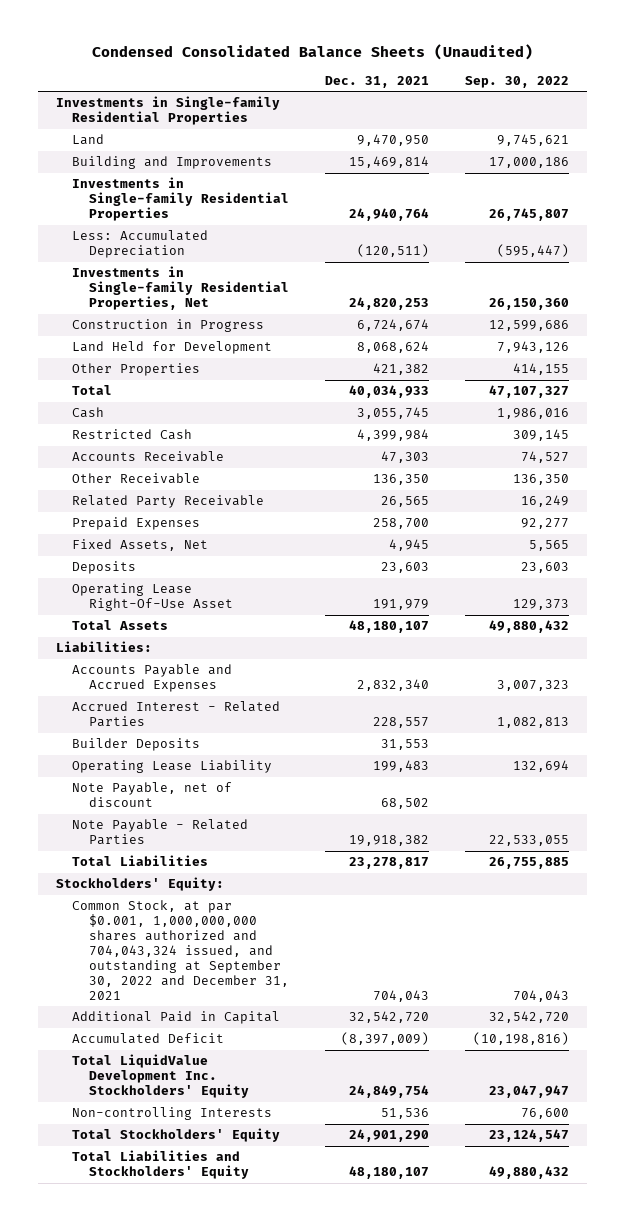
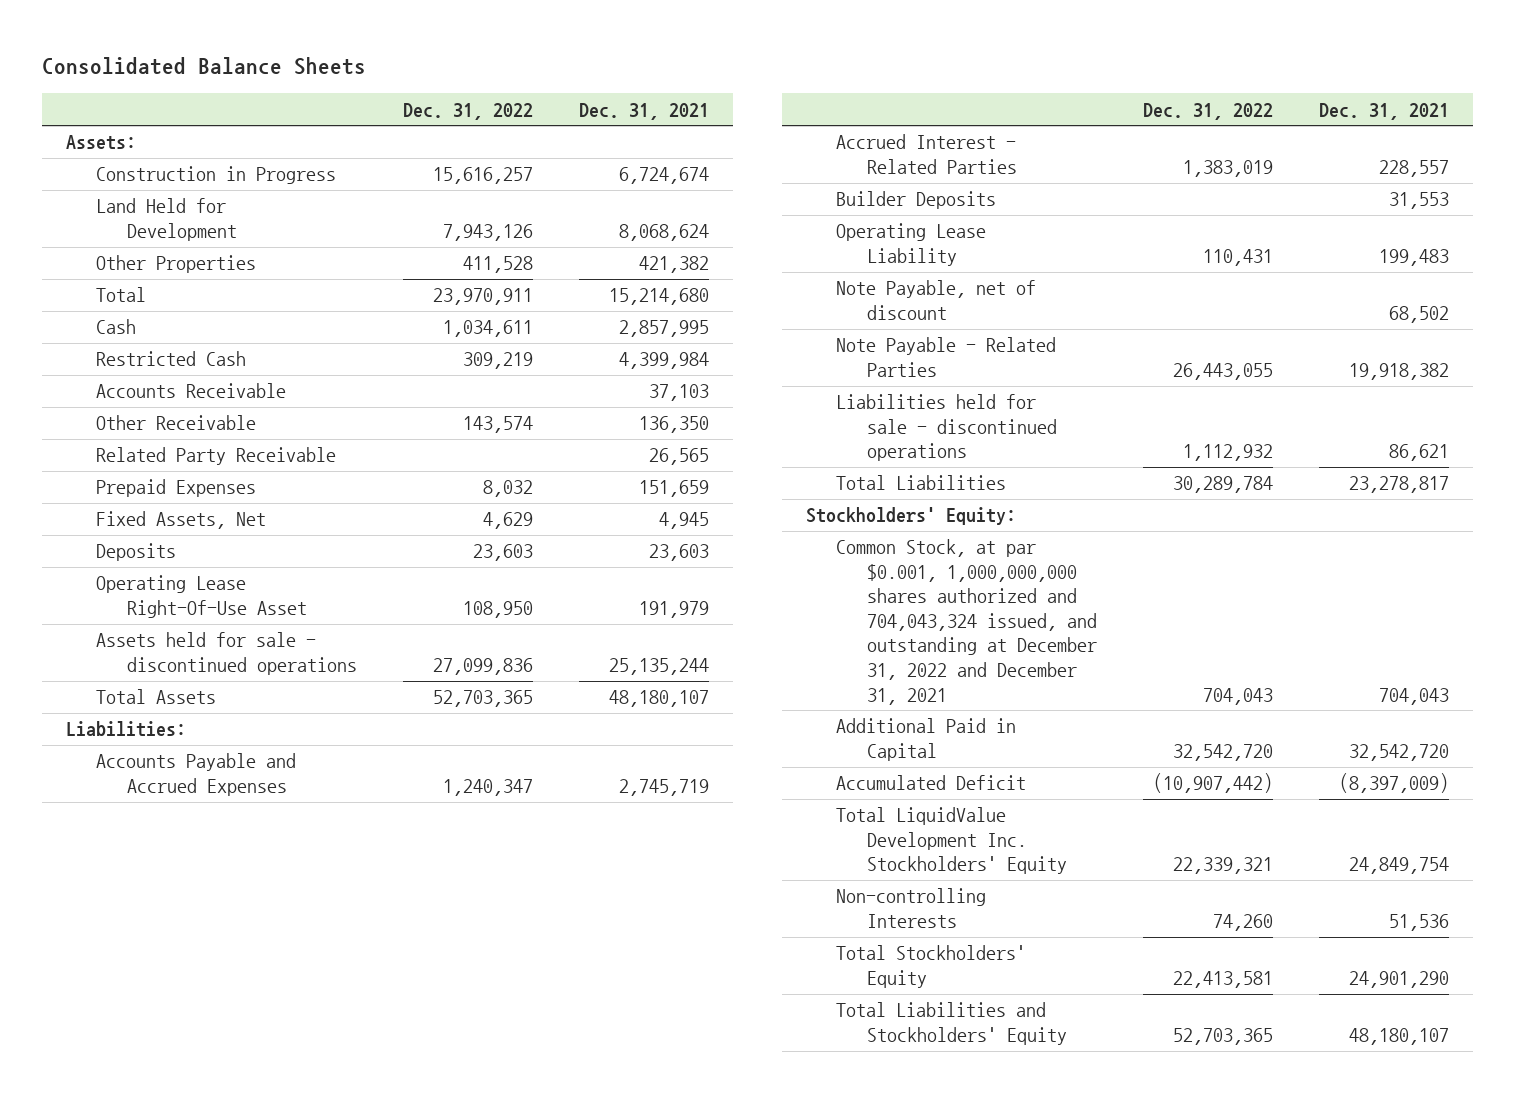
[91,44,533,61] Condensed Consolidated Balance Sheets (Unaudited) -> [42,57,367,76] Consolidated Balance Sheets
[465,75,570,88] Sep. 30, 2022 -> none
none -> [403,102,534,120] Dec. 31, 2022
[55,96,280,126] Investments in Single-family Residential Properties -> none
[72,134,105,146] Land -> none
[72,156,273,170] Building and Improvements -> none
[72,177,289,222] Investments in Single-family Residential Properties -> none
[72,230,209,259] Less: Accumulated Depreciation -> none
[72,266,289,311] Investments in Single-family Residential Properties, Net -> none
none -> [65,135,136,151] Assets:
[349,385,430,399] 40,034,933 -> [609,288,710,306] 15,214,680
[357,407,430,420] 3,055,745 -> [619,320,710,338] 2,857,995
[381,451,430,464] 47,303 -> [649,384,710,402] 37,103
[373,518,430,530] 258,700 -> [639,480,710,498] 151,659
none -> [96,632,357,675] Assets held for sale - discontinued operations
[357,679,430,692] 2,832,340 -> [619,778,710,796] 2,745,719
none -> [836,394,1057,462] Liabilities held for sale - discontinued operations
[72,900,289,1000] Common Stock, at par $0.001, 1,000,000,000 shares authorized and 704,043,324 issued, and outstanding at September 30, 2022 and December 31, 2021 -> [836,539,1097,705] Common Stock, at par $0.001, 1,000,000,000 shares authorized and 704,043,324 issued, and outstanding at December 31, 2022 and December 31, 2021

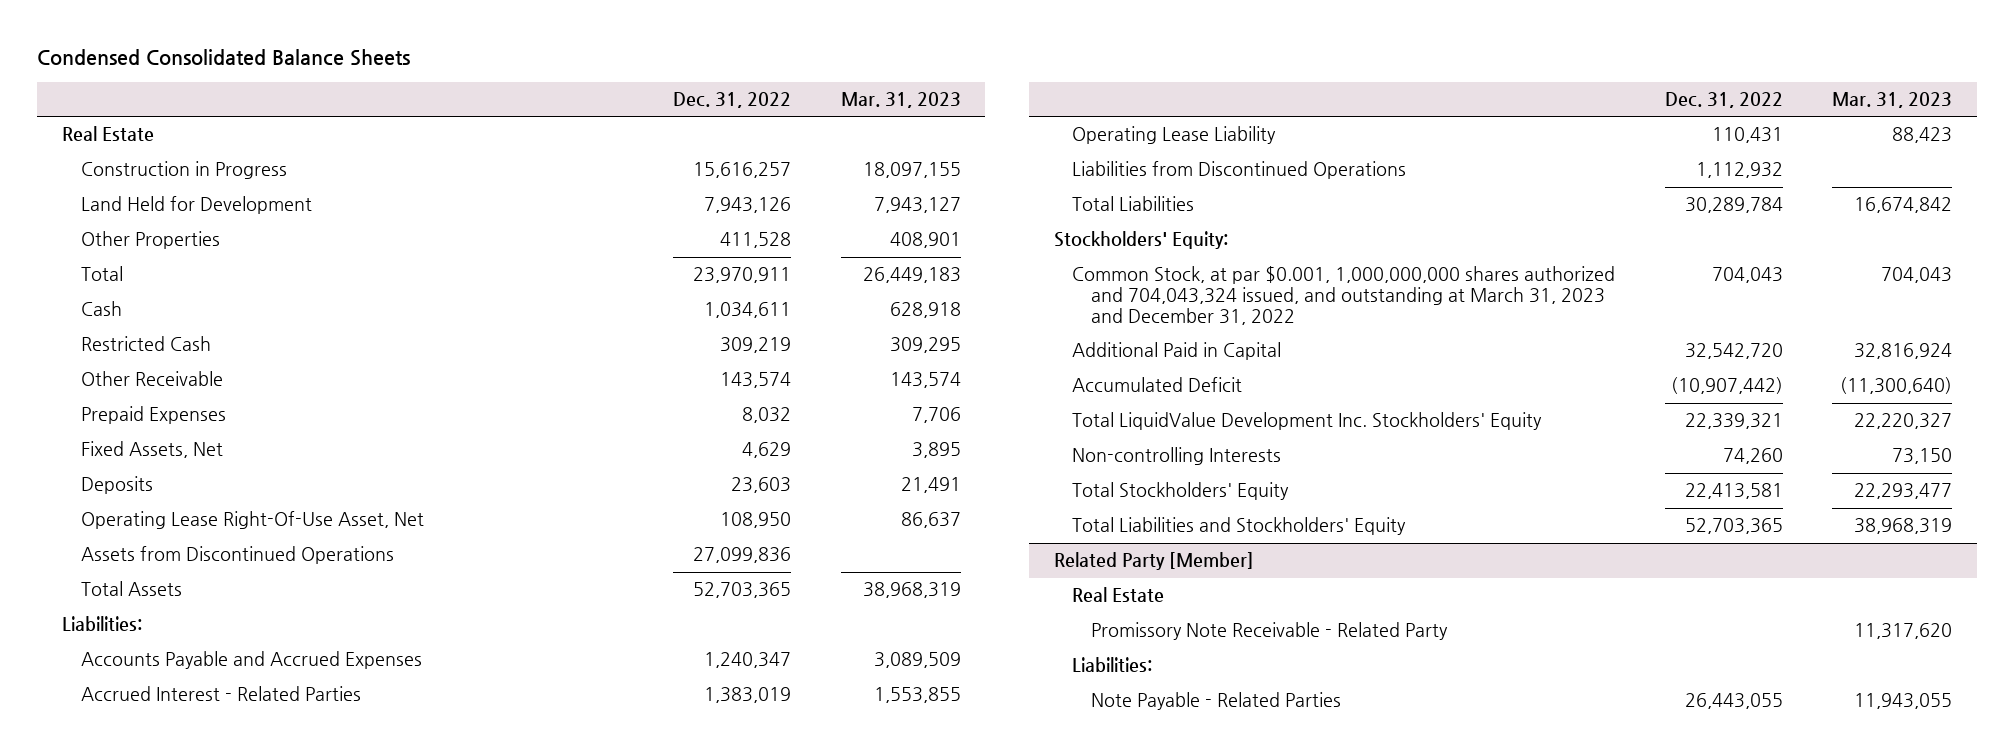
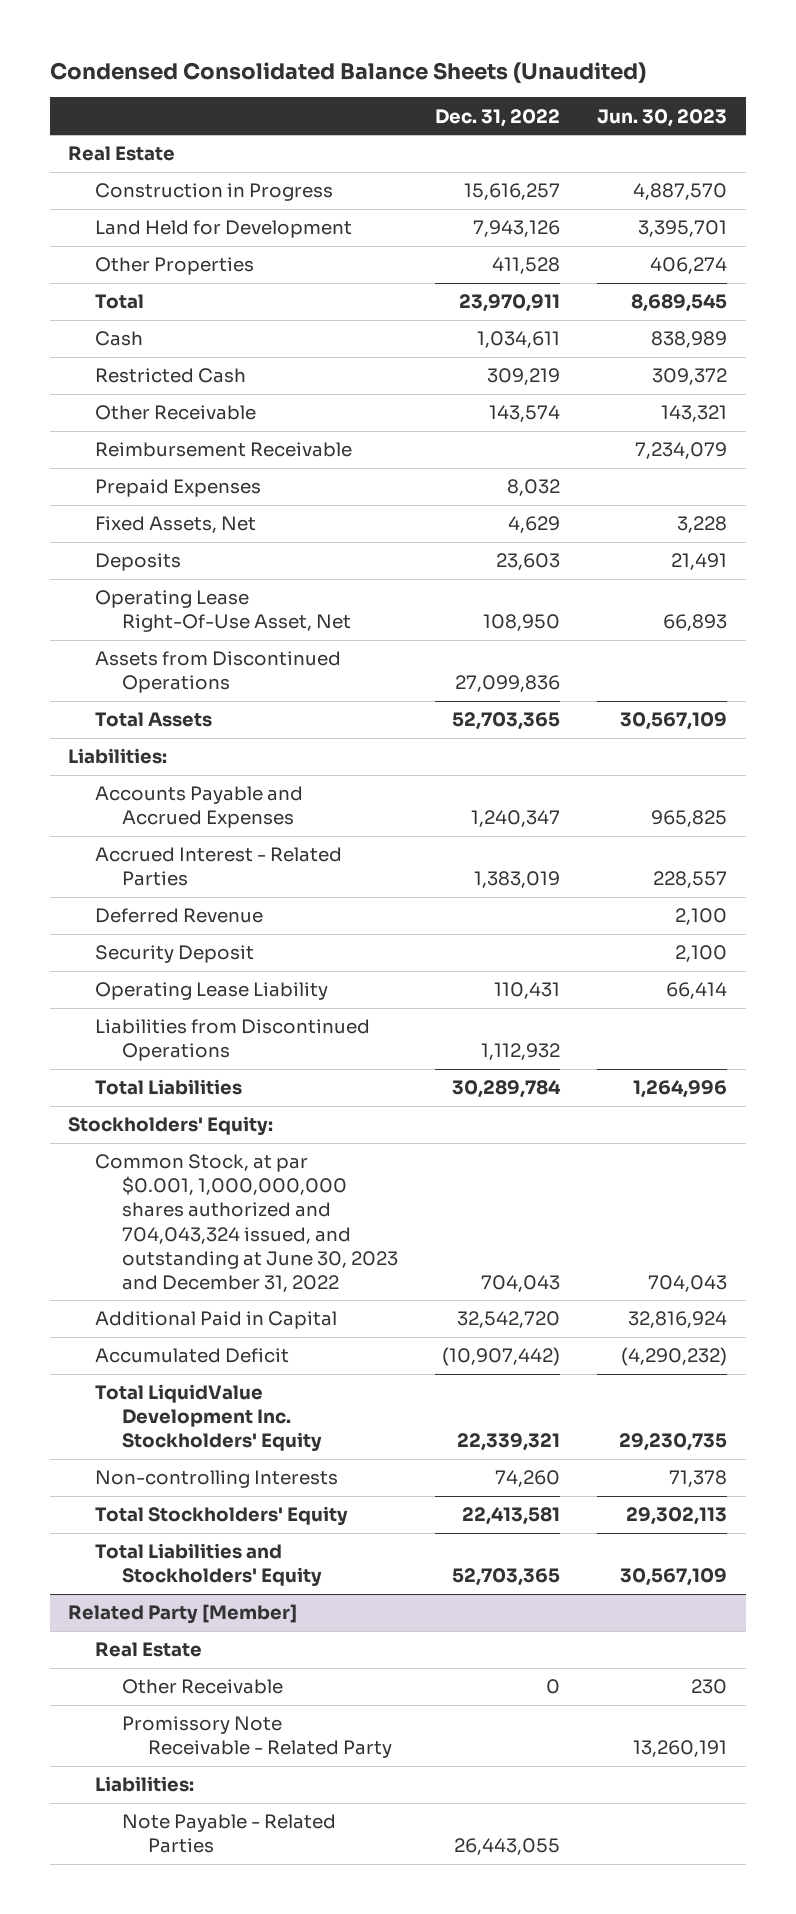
[37,49,411,67] Condensed Consolidated Balance Sheets -> [49,61,646,83] Condensed Consolidated Balance Sheets (Unaudited)
[840,92,961,109] Mar. 31, 2023 -> none
none -> [597,108,728,127] Jun. 30, 2023
none -> [94,442,352,458] Reimbursement Receivable
none -> [94,908,263,924] Deferred Revenue
none -> [94,945,254,964] Security Deposit
[1072,266,1616,326] Common Stock, at par $0.001, 1,000,000,000 shares authorized and 704,043,324 issued, and outstanding at March 31, 2023 and December 31, 2022 -> [94,1154,398,1292] Common Stock, at par $0.001, 1,000,000,000 shares authorized and 704,043,324 issued, and outstanding at June 30, 2023 and December 31, 2022
none -> [121,1679,283,1695] Other Receivable

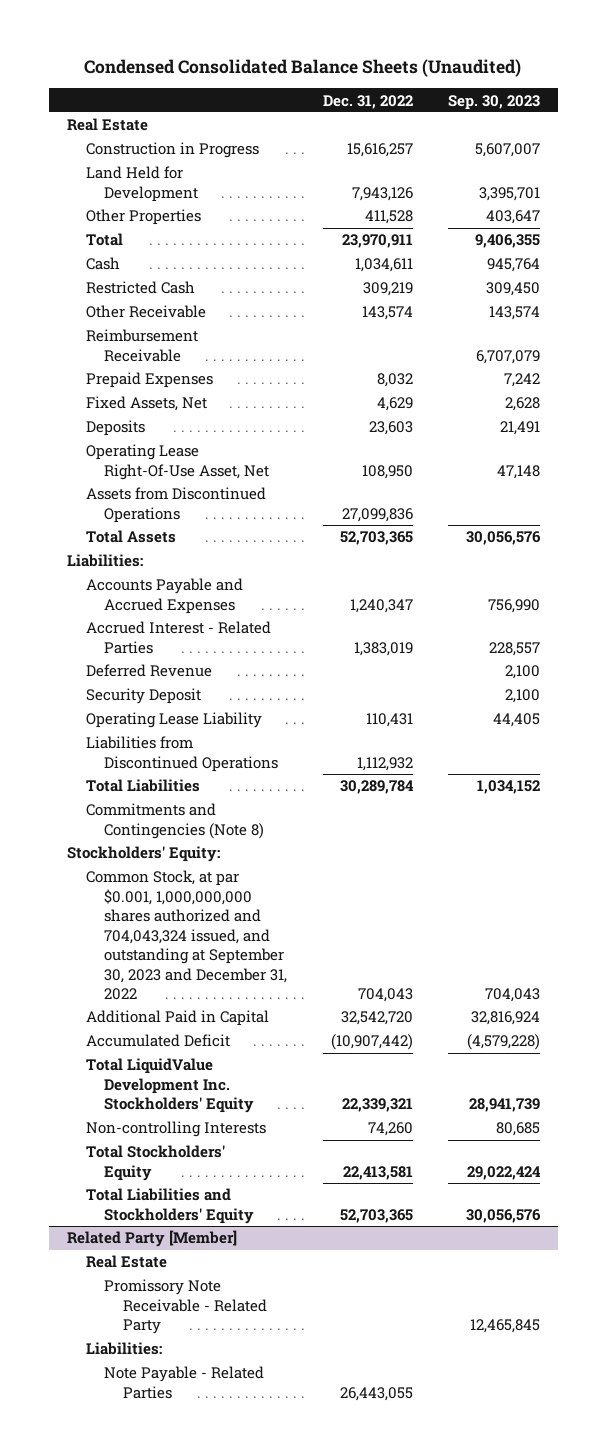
[597,108,728,127] Jun. 30, 2023 -> none
none -> [447,94,540,110] Sep. 30, 2023
none -> [85,803,265,839] Commitments and Contingencies (Note 8)
[94,1154,398,1292] Common Stock, at par $0.001, 1,000,000,000 shares authorized and 704,043,324 issued, and outstanding at June 30, 2023 and December 31, 2022 -> [85,870,288,1000] Common Stock, at par $0.001, 1,000,000,000 shares authorized and 704,043,324 issued, and outstanding at September 30, 2023 and December 31, 2022
[121,1679,283,1695] Other Receivable -> none

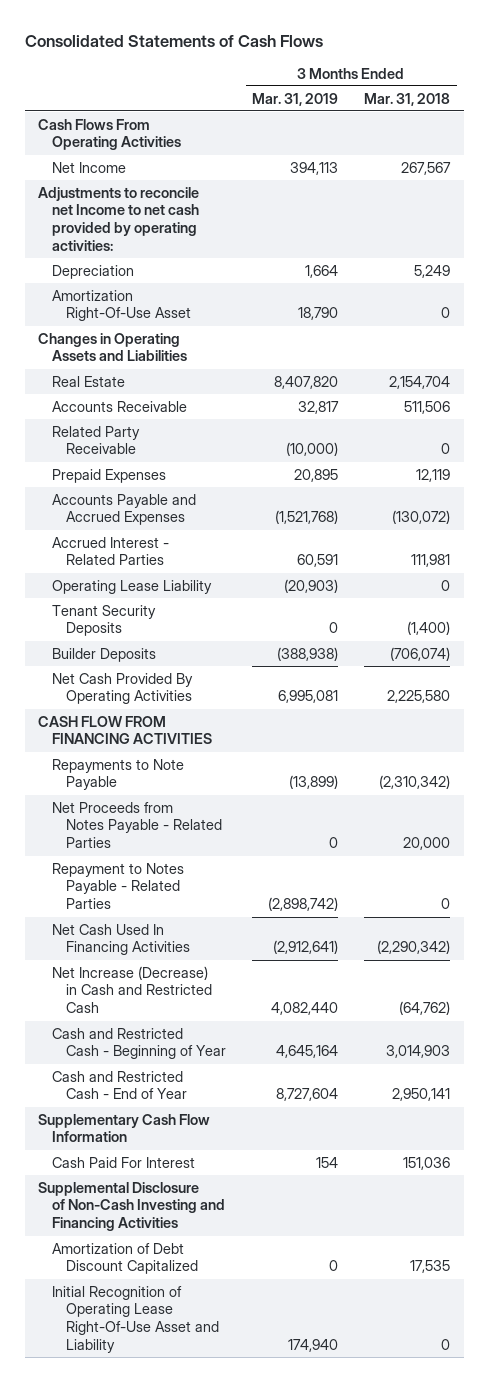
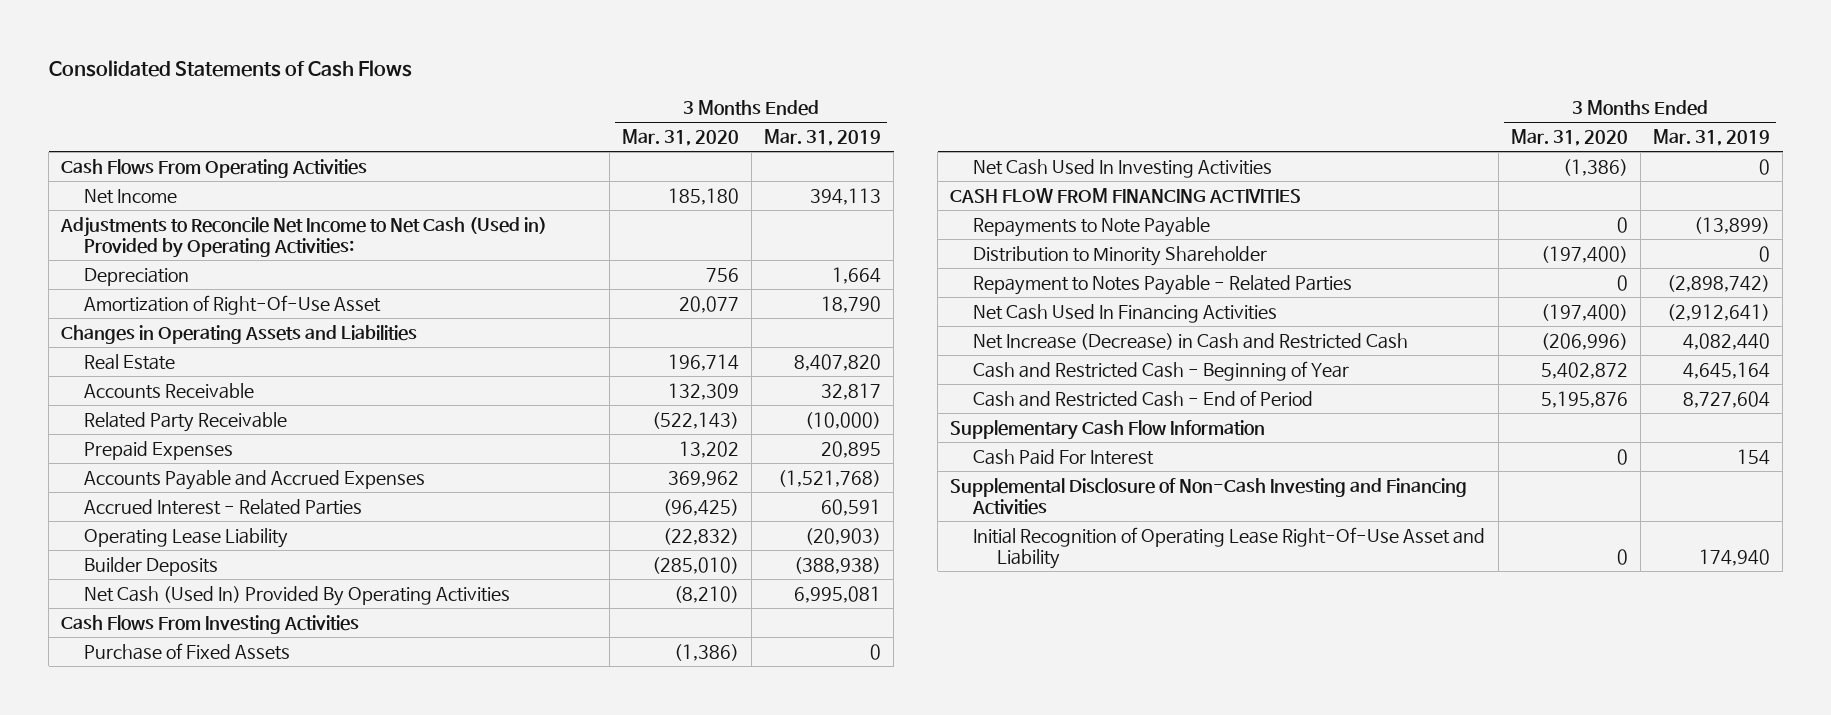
[364,92,451,106] Mar. 31, 2018 -> none
none -> [621,128,739,146] Mar. 31, 2020
[37,186,199,252] Adjustments to reconcile net Income to net cash provided by operating activities: -> [60,216,548,258] Adjustments to Reconcile Net Income to Net Cash (Used in) Provided by Operating Activities:
[51,289,191,322] Amortization Right-Of-Use Asset -> [84,294,382,315] Amortization of Right-Of-Use Asset
[51,604,156,637] Tenant Security Deposits -> none
[51,672,193,705] Net Cash Provided By Operating Activities -> [84,585,511,606] Net Cash (Used In) Provided By Operating Activities
none -> [61,614,360,634] Cash Flows From Investing Activities
none -> [84,642,291,660] Purchase of Fixed Assets
none -> [973,158,1273,178] Net Cash Used In Investing Activities
[51,801,222,849] Net Proceeds from Notes Payable - Related Parties -> none
none -> [973,245,1268,266] Distribution to Minority Shareholder
[51,1070,187,1100] Cash and Restricted Cash - End of Year -> [973,389,1314,407] Cash and Restricted Cash - End of Period
[51,1242,198,1275] Amortization of Debt Discount Capitalized -> none

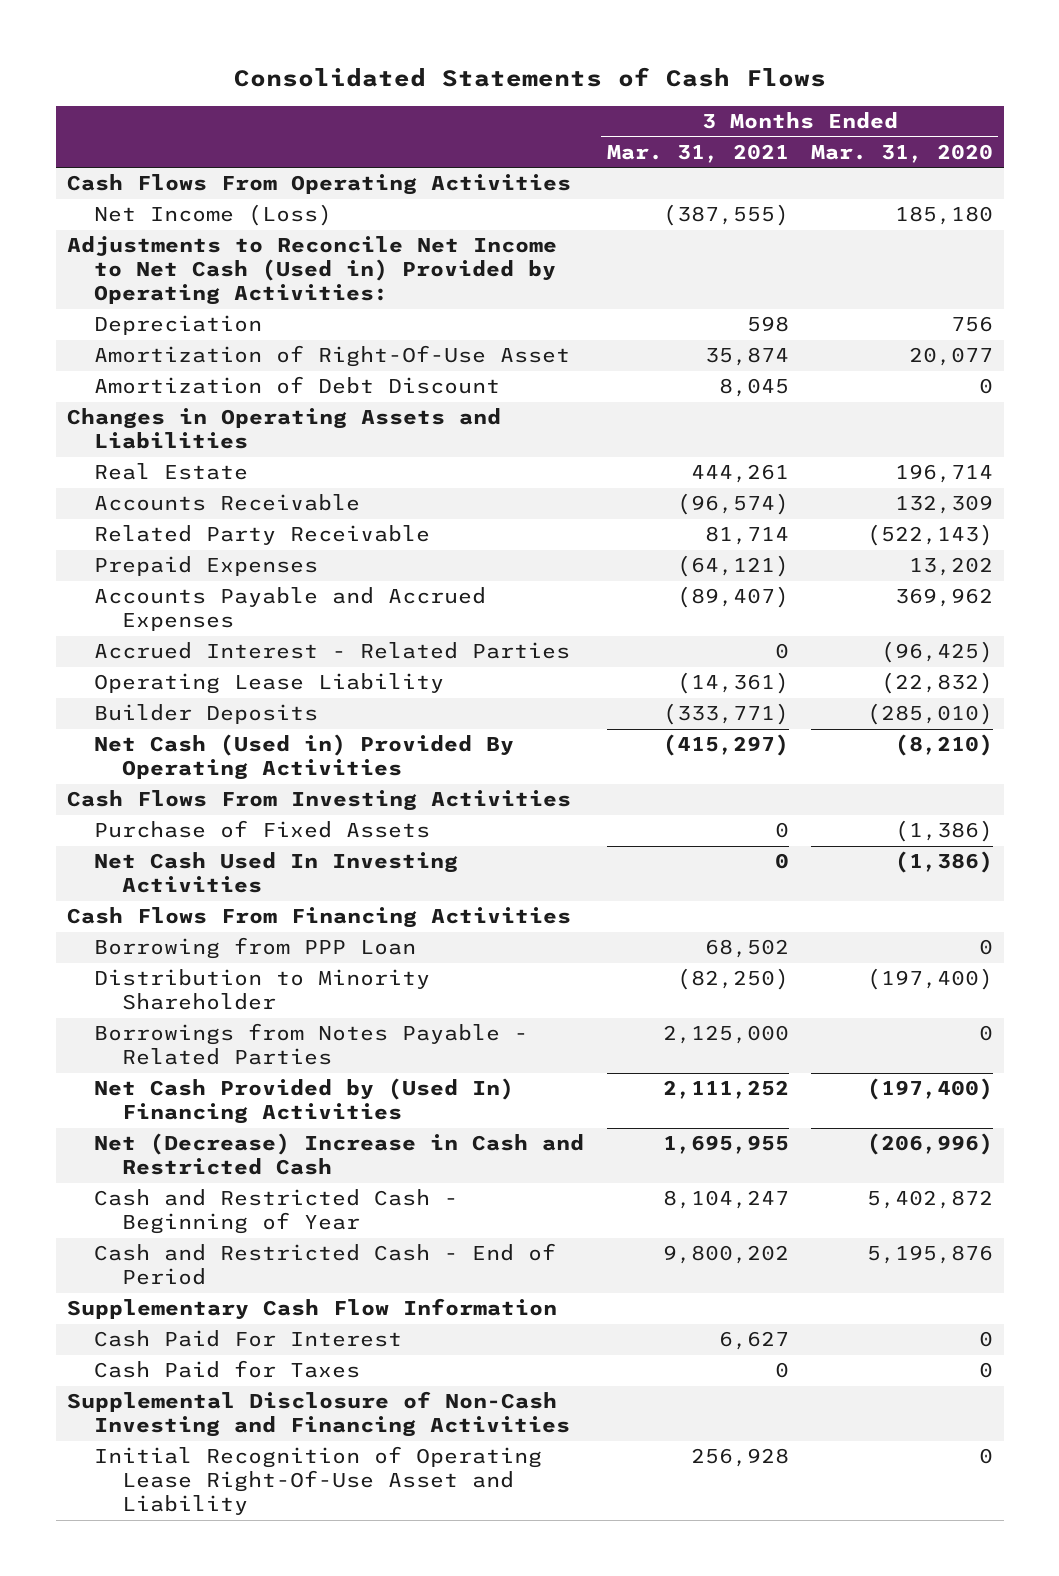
[763,128,881,146] Mar. 31, 2019 -> none
none -> [606,144,789,164] Mar. 31, 2021
[84,188,178,204] Net Income -> [94,204,333,227] Net Income (Loss)
none -> [94,376,501,395] Amortization of Debt Discount
[84,585,511,606] Net Cash (Used In) Provided By Operating Activities -> [94,734,515,781] Net Cash (Used in) Provided By Operating Activities
[973,216,1211,237] Repayments to Note Payable -> none
[950,187,1302,203] CASH FLOW FROM FINANCING ACTIVITIES -> [66,907,571,929] Cash Flows From Financing Activities
none -> [94,937,417,960] Borrowing from PPP Loan
[973,274,1353,295] Repayment to Notes Payable - Related Parties -> [94,1023,529,1066] Borrowings from Notes Payable - Related Parties
[973,303,1278,323] Net Cash Used In Financing Activities -> [94,1078,515,1125] Net Cash Provided by (Used In) Financing Activities
[973,332,1409,350] Net Increase (Decrease) in Cash and Restricted Cash -> [94,1133,585,1176] Net (Decrease) Increase in Cash and Restricted Cash
none -> [94,1360,361,1379] Cash Paid for Taxes

